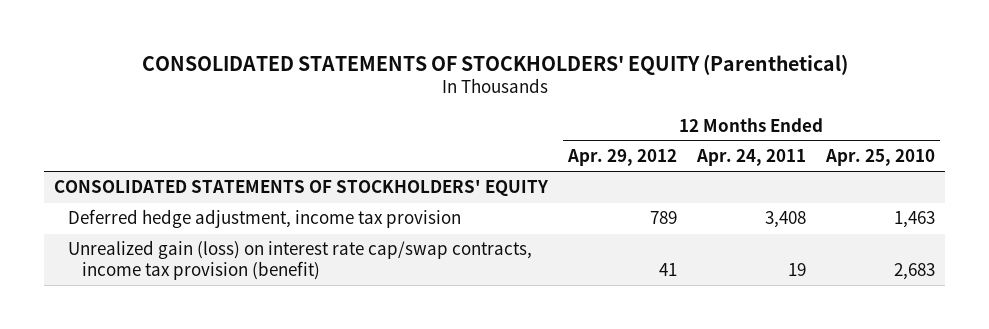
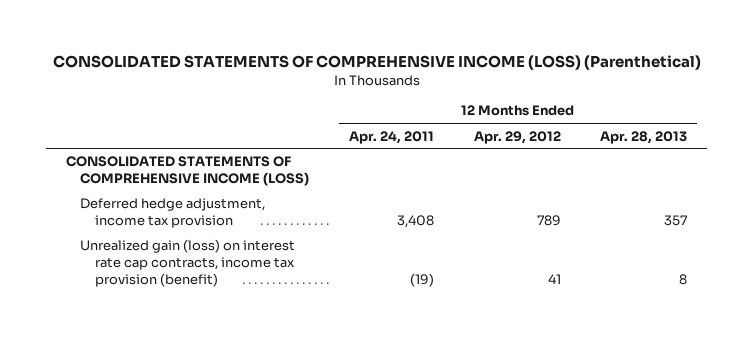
[141,53,848,75] CONSOLIDATED STATEMENTS OF STOCKHOLDERS' EQUITY (Parenthetical) -> [52,54,701,70] CONSOLIDATED STATEMENTS OF COMPREHENSIVE INCOME (LOSS) (Parenthetical)
[824,149,935,167] Apr. 25, 2010 -> none
none -> [600,130,688,144] Apr. 28, 2013
[54,179,549,198] CONSOLIDATED STATEMENTS OF STOCKHOLDERS' EQUITY -> none
none -> [65,156,310,187] CONSOLIDATED STATEMENTS OF COMPREHENSIVE INCOME (LOSS)
[68,240,533,281] Unrealized gain (loss) on interest rate cap/swap contracts, income tax provision (benefit) -> [80,239,296,287] Unrealized gain (loss) on interest rate cap contracts, income tax provision (benefit)
[787,263,806,277] 19 -> [409,272,434,287] (19)

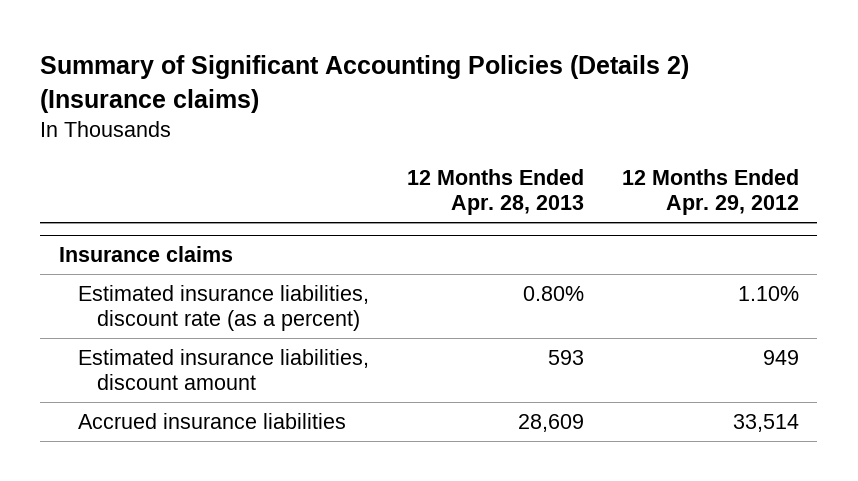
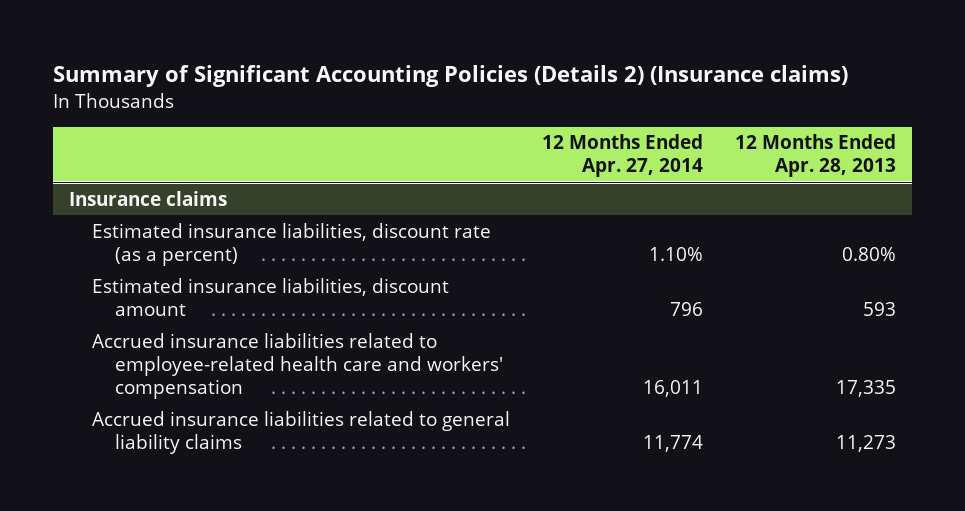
[621,169,799,216] 12 Months Ended Apr. 29, 2012 -> none
none -> [541,134,703,178] 12 Months Ended Apr. 27, 2014
[78,412,347,429] Accrued insurance liabilities -> none
none -> [91,332,503,399] Accrued insurance liabilities related to employee-related health care and workers' compensation
none -> [91,410,510,454] Accrued insurance liabilities related to general liability claims

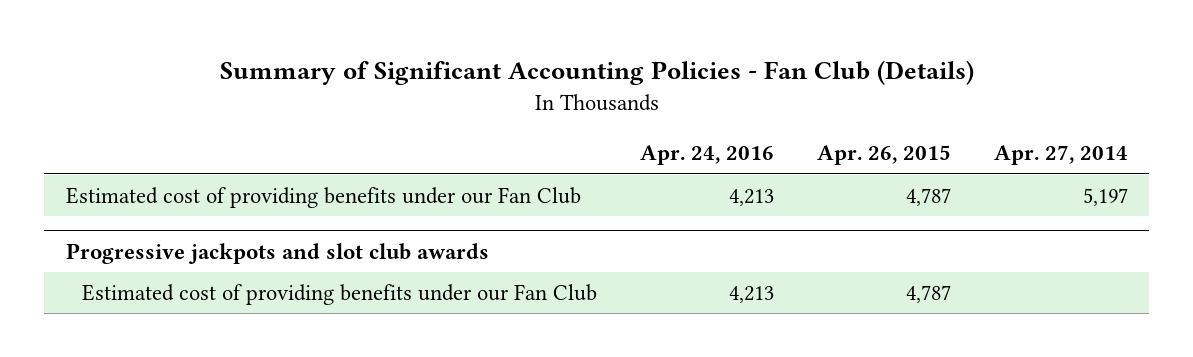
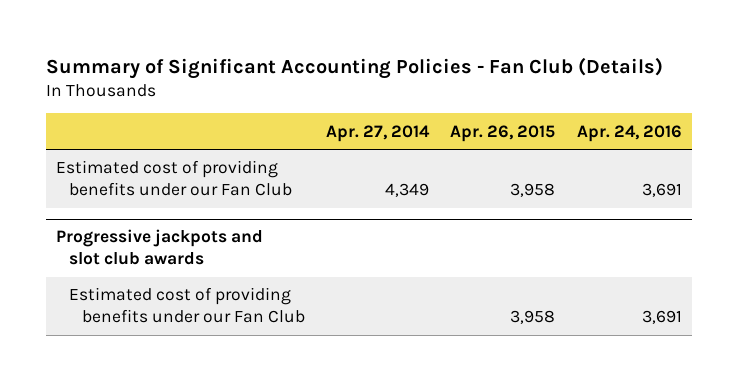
[728,189,774,207] 4,213 -> [641,183,682,198] 3,691
[905,188,951,207] 4,787 -> [510,183,556,198] 3,958
[1082,188,1128,207] 5,197 -> [385,183,430,198] 4,349
[728,286,774,304] 4,213 -> [641,310,682,325] 3,691
[905,285,951,304] 4,787 -> [510,310,556,325] 3,958

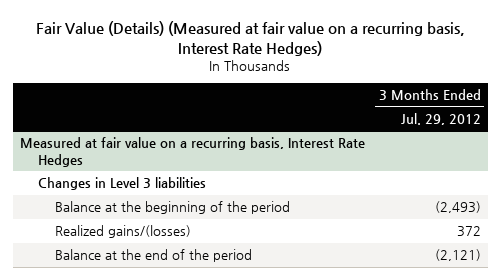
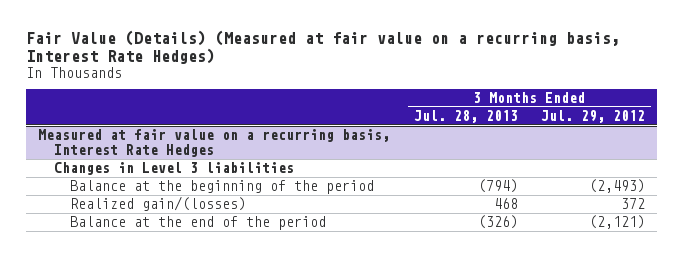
none -> [413,109,518,123] Jul. 28, 2013
[55,225,192,239] Realized gains/(losses) -> [69,196,246,212] Realized gain/(losses)

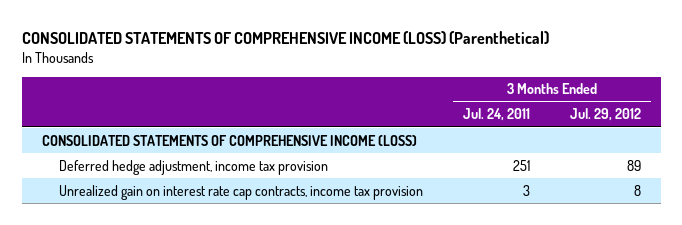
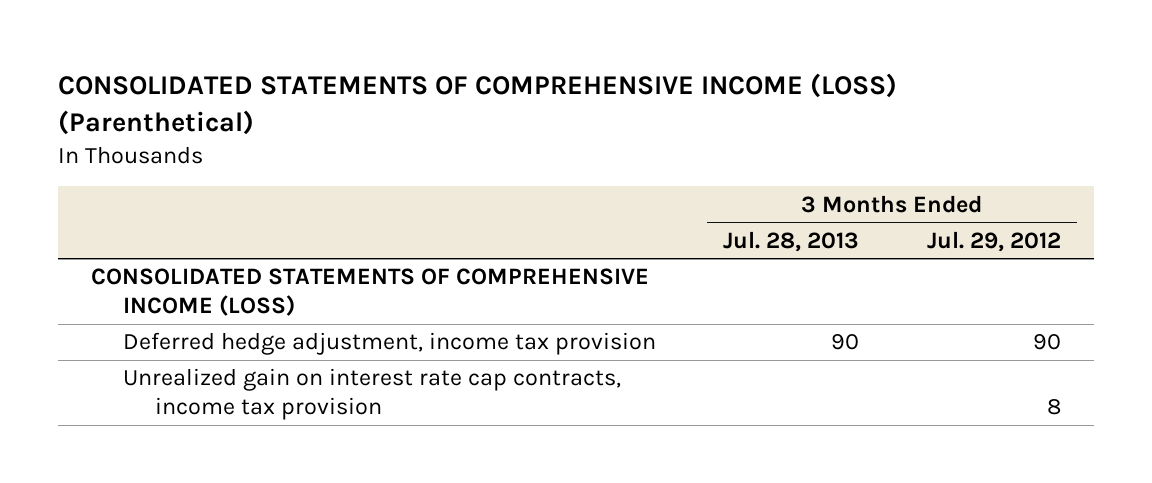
[462,108,530,122] Jul. 24, 2011 -> none
none -> [723,230,860,252] Jul. 28, 2013
[626,159,641,171] 89 -> [1032,334,1061,351] 90

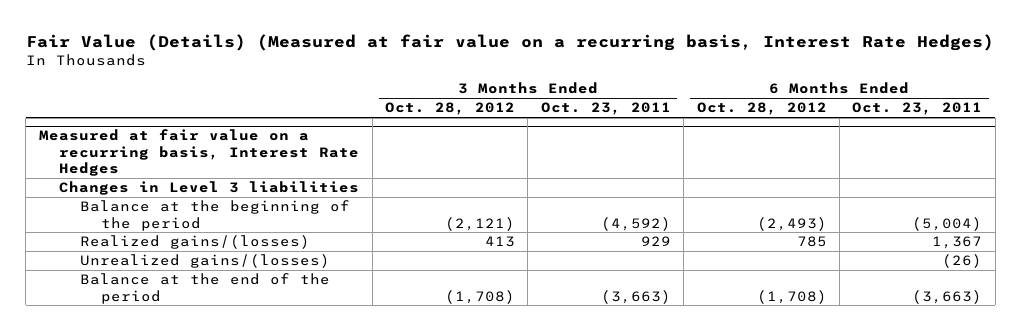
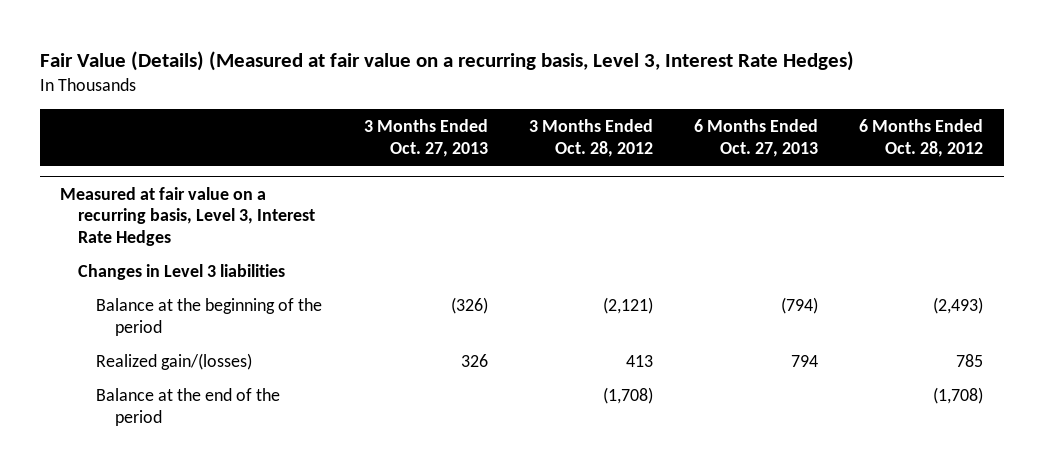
[25,33,994,51] Fair Value (Details) (Measured at fair value on a recurring basis, Interest Rate Hedges) -> [39,51,854,72] Fair Value (Details) (Measured at fair value on a recurring basis, Level 3, Interest Rate Hedges)
[540,102,671,116] Oct. 23, 2011 -> none
[852,102,983,116] Oct. 23, 2011 -> none
none -> [363,119,488,157] 3 Months Ended Oct. 27, 2013
none -> [694,119,819,157] 6 Months Ended Oct. 27, 2013
[38,129,360,176] Measured at fair value on a recurring basis, Interest Rate Hedges -> [60,186,316,247] Measured at fair value on a recurring basis, Level 3, Interest Rate Hedges
[79,254,330,269] Unrealized gains/(losses) -> none
[79,235,310,250] Realized gains/(losses) -> [96,352,253,370] Realized gain/(losses)

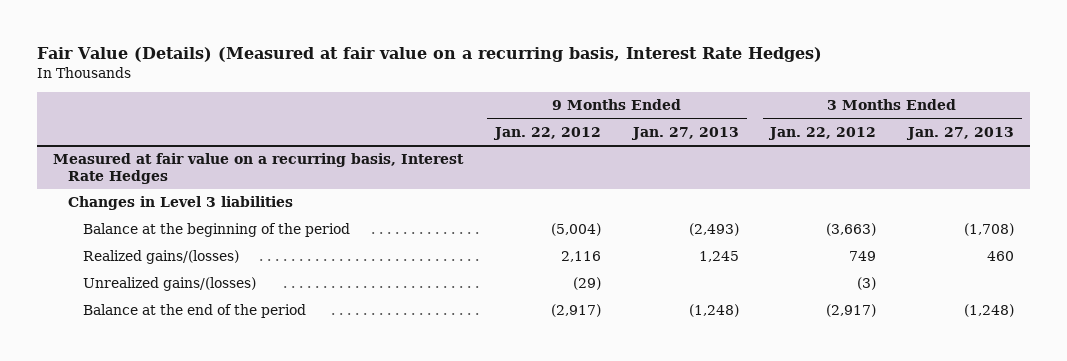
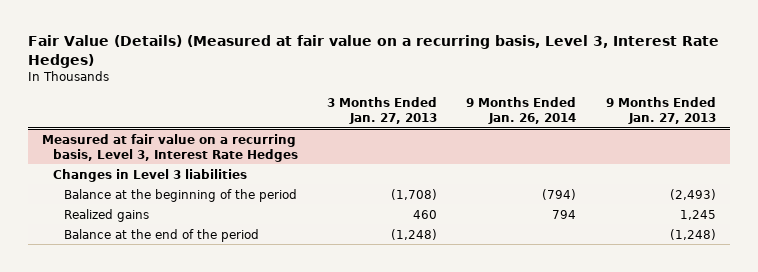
[37,47,823,63] Fair Value (Details) (Measured at fair value on a recurring basis, Interest Rate Hedges) -> [27,35,719,68] Fair Value (Details) (Measured at fair value on a recurring basis, Level 3, Interest Rate Hedges)
[492,126,601,140] Jan. 22, 2012 -> none
[768,126,877,140] Jan. 22, 2012 -> none
none -> [466,97,577,125] 9 Months Ended Jan. 26, 2014
[53,153,465,184] Measured at fair value on a recurring basis, Interest Rate Hedges -> [42,133,299,162] Measured at fair value on a recurring basis, Level 3, Interest Rate Hedges
[83,277,257,292] Unrealized gains/(losses) -> none
[83,250,240,265] Realized gains/(losses) -> [63,208,149,222] Realized gains

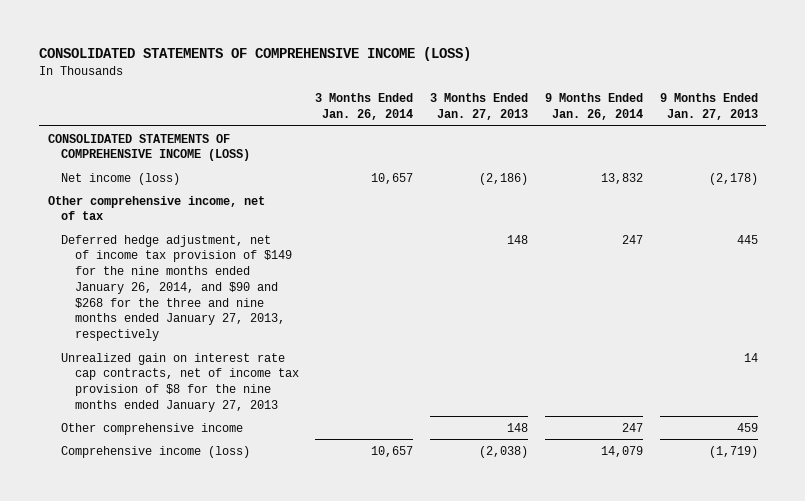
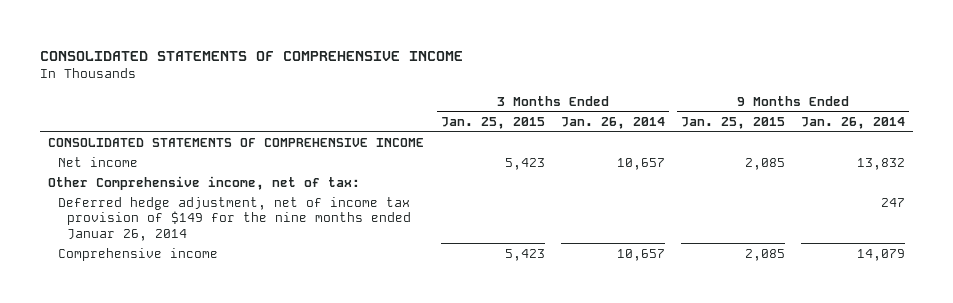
[39,47,472,62] CONSOLIDATED STATEMENTS OF COMPREHENSIVE INCOME (LOSS) -> [40,50,464,61] CONSOLIDATED STATEMENTS OF COMPREHENSIVE INCOME
[430,93,529,121] 3 Months Ended Jan. 27, 2013 -> none
[659,93,758,121] 9 Months Ended Jan. 27, 2013 -> none
none -> [440,116,545,129] Jan. 25, 2015
none -> [680,116,785,129] Jan. 25, 2015
[61,352,299,412] Unrealized gain on interest rate cap contracts, net of income tax provision of $8 for the nine months ended January 27, 2013 -> none
[61,422,244,435] Other comprehensive income -> none
[47,133,251,162] CONSOLIDATED STATEMENTS OF COMPREHENSIVE INCOME (LOSS) -> [48,137,425,147] CONSOLIDATED STATEMENTS OF COMPREHENSIVE INCOME
[61,172,181,185] Net income (loss) -> [57,156,138,167] Net income
[47,195,265,221] Other comprehensive income, net of tax -> [48,175,361,190] Other Comprehensive income, net of tax:
[61,234,292,342] Deferred hedge adjustment, net of income tax provision of $149 for the nine months ended January 26, 2014, and $90 and $268 for the three and nine months ended January 27, 2013, respectively -> [57,196,412,241] Deferred hedge adjustment, net of income tax provision of $149 for the nine months ended Januar 26, 2014
[61,445,251,458] Comprehensive income (loss) -> [57,247,218,261] Comprehensive income

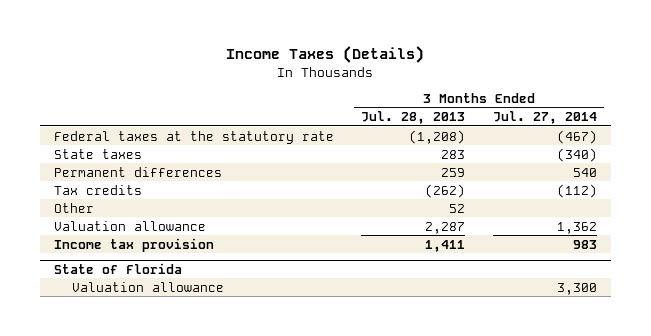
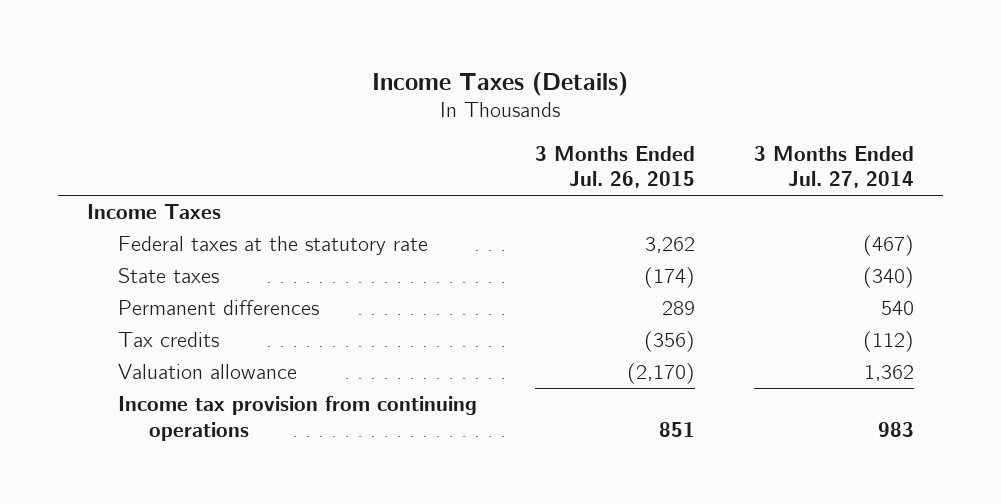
[361,110,466,124] Jul. 28, 2013 -> none
none -> [535,145,696,189] 3 Months Ended Jul. 26, 2015
none -> [87,204,222,220] Income Taxes
[53,202,94,213] Other -> none
[53,262,182,274] State of Florida -> none
[72,281,225,292] Valuation allowance -> none
[53,237,214,252] Income tax provision -> [118,396,478,441] Income tax provision from continuing operations

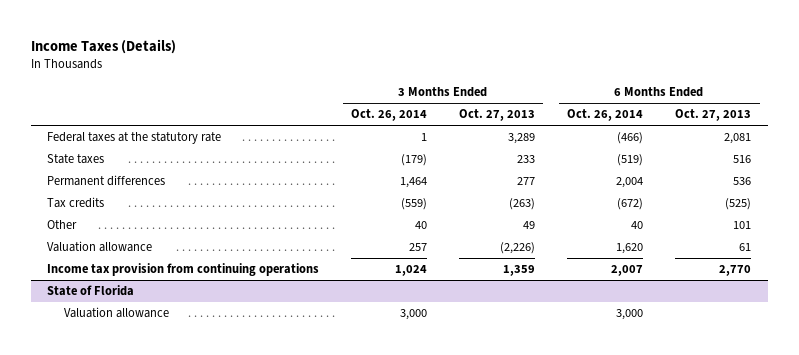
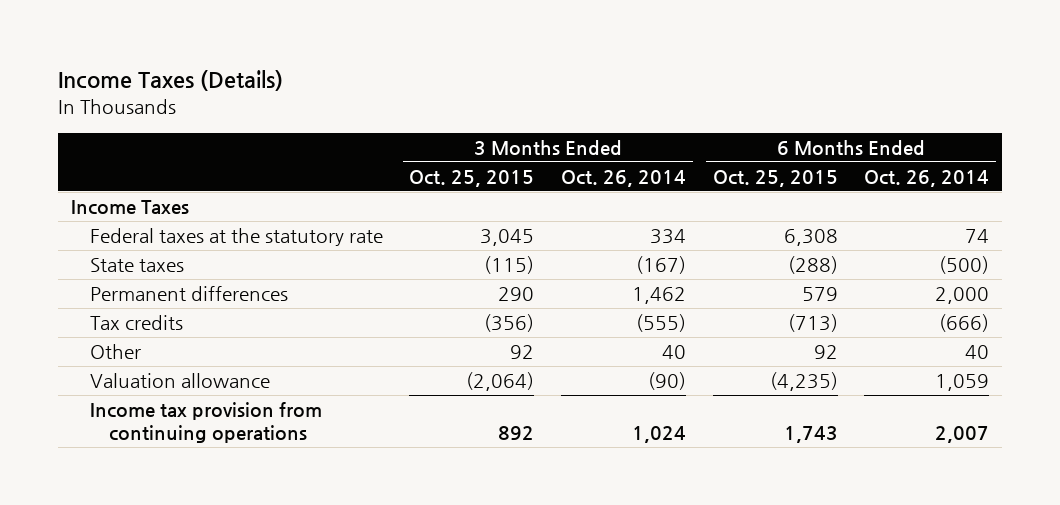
[459,109,536,122] Oct. 27, 2013 -> none
[675,109,752,122] Oct. 27, 2013 -> none
none -> [409,170,535,188] Oct. 25, 2015
none -> [712,170,838,188] Oct. 25, 2015
none -> [70,200,189,216] Income Taxes
[421,133,428,142] 1 -> [649,229,686,245] 334
[617,132,644,145] (466) -> [965,229,990,244] 74
[401,154,428,167] (179) -> [635,256,686,275] (167)
[617,154,644,167] (519) -> [939,256,990,275] (500)
[400,177,428,189] 1,464 -> [631,287,686,305] 1,462
[616,177,644,189] 2,004 -> [935,287,990,305] 2,000
[401,198,428,211] (559) -> [635,314,686,333] (555)
[617,198,644,211] (672) -> [939,314,990,333] (666)
[409,243,428,252] 257 -> [647,372,686,391] (90)
[616,243,644,255] 1,620 -> [935,374,990,392] 1,059
[47,285,135,297] State of Florida -> none
[64,307,170,319] Valuation allowance -> none

